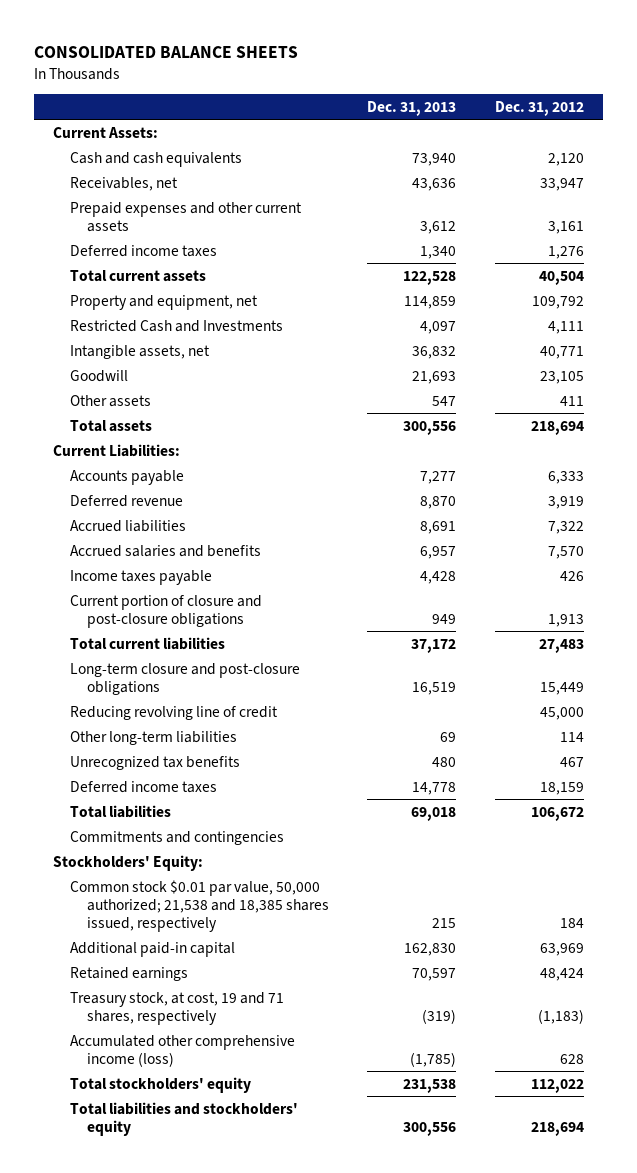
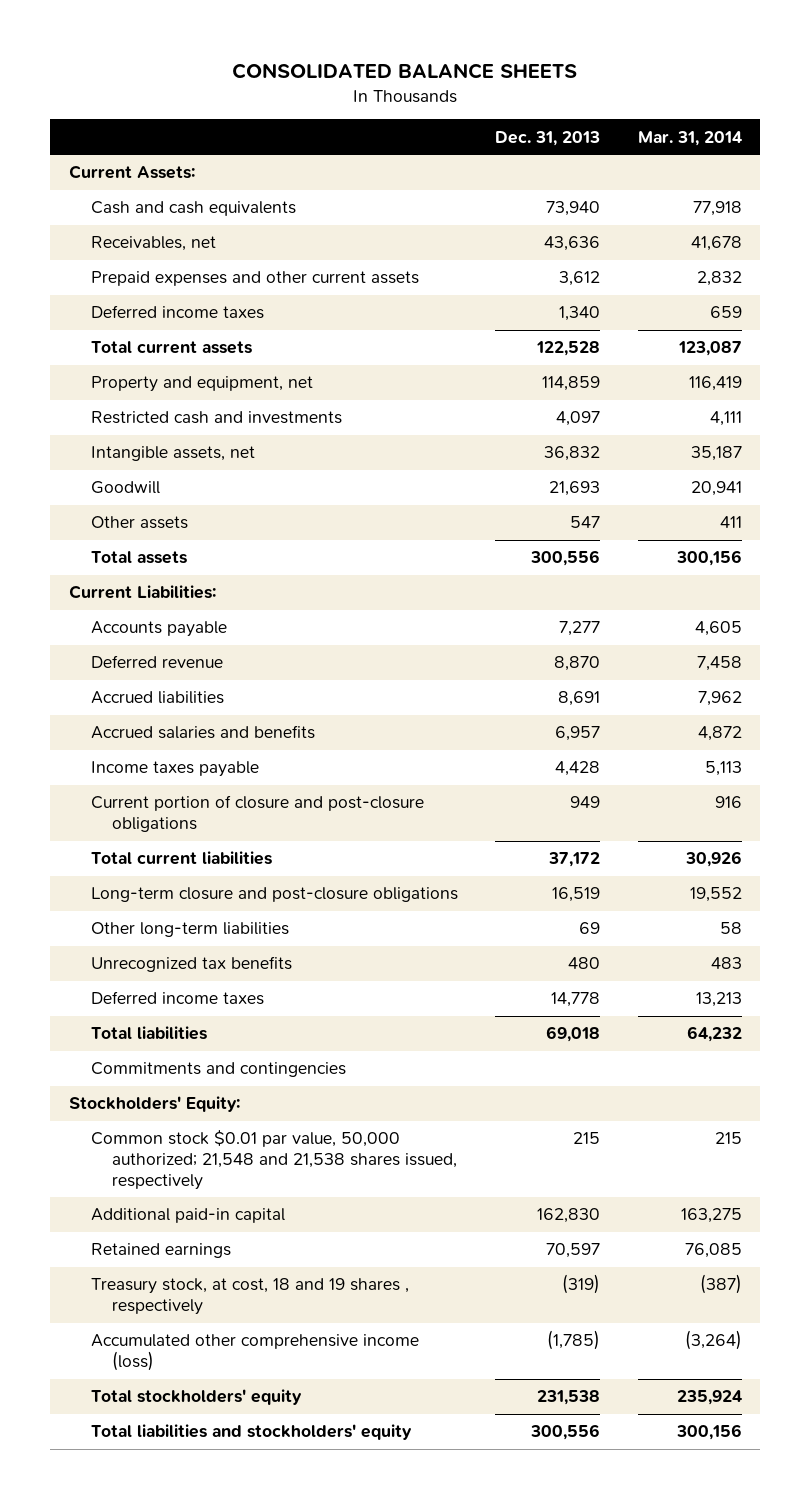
[494,100,584,116] Dec. 31, 2012 -> none
none -> [637,130,742,146] Mar. 31, 2014
[70,319,284,332] Restricted Cash and Investments -> [90,411,342,425] Restricted cash and investments
[70,705,279,720] Reducing revolving line of credit -> none
[70,879,330,932] Common stock $0.01 par value, 50,000 authorized; 21,538 and 18,385 shares issued, respectively -> [90,1130,458,1191] Common stock $0.01 par value, 50,000 authorized; 21,548 and 21,538 shares issued, respectively
[70,991,285,1025] Treasury stock, at cost, 19 and 71 shares, respectively -> [90,1278,409,1316] Treasury stock, at cost, 18 and 19 shares , respectively

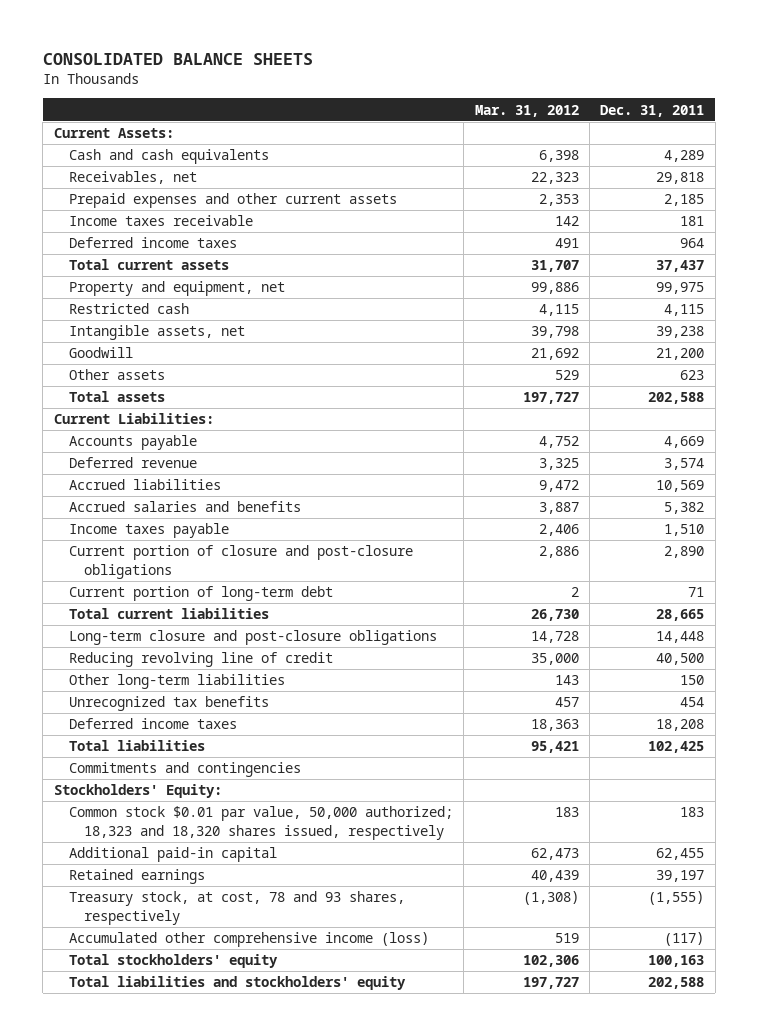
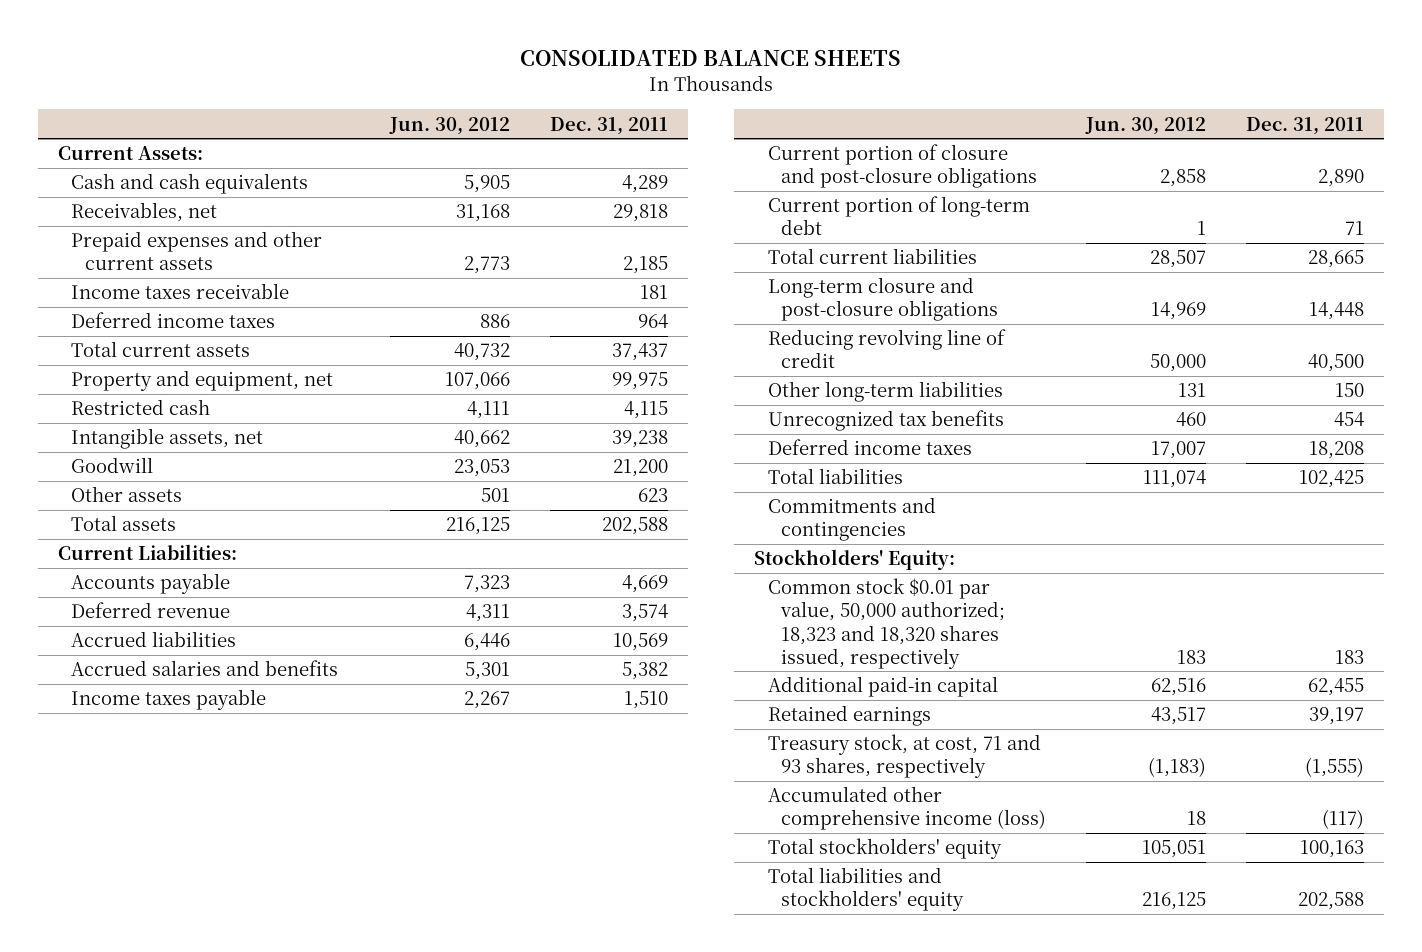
[474,104,579,117] Mar. 31, 2012 -> none
none -> [388,116,510,135] Jun. 30, 2012
[68,891,405,925] Treasury stock, at cost, 78 and 93 shares, respectively -> [767,734,1041,779] Treasury stock, at cost, 71 and 93 shares, respectively

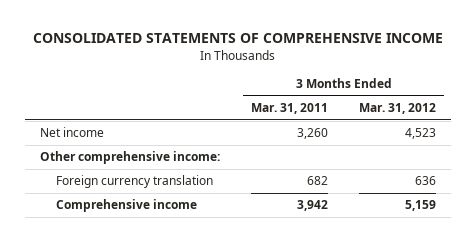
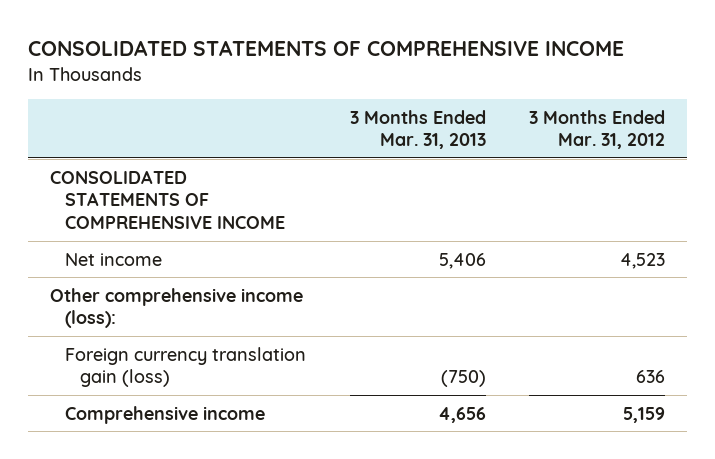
[251,103,329,115] Mar. 31, 2011 -> none
none -> [349,109,486,150] 3 Months Ended Mar. 31, 2013
none -> [49,169,285,229] CONSOLIDATED STATEMENTS OF COMPREHENSIVE INCOME
[40,151,221,165] Other comprehensive income: -> [49,287,303,329] Other comprehensive income (loss):
[55,175,213,189] Foreign currency translation -> [64,346,306,388] Foreign currency translation gain (loss)

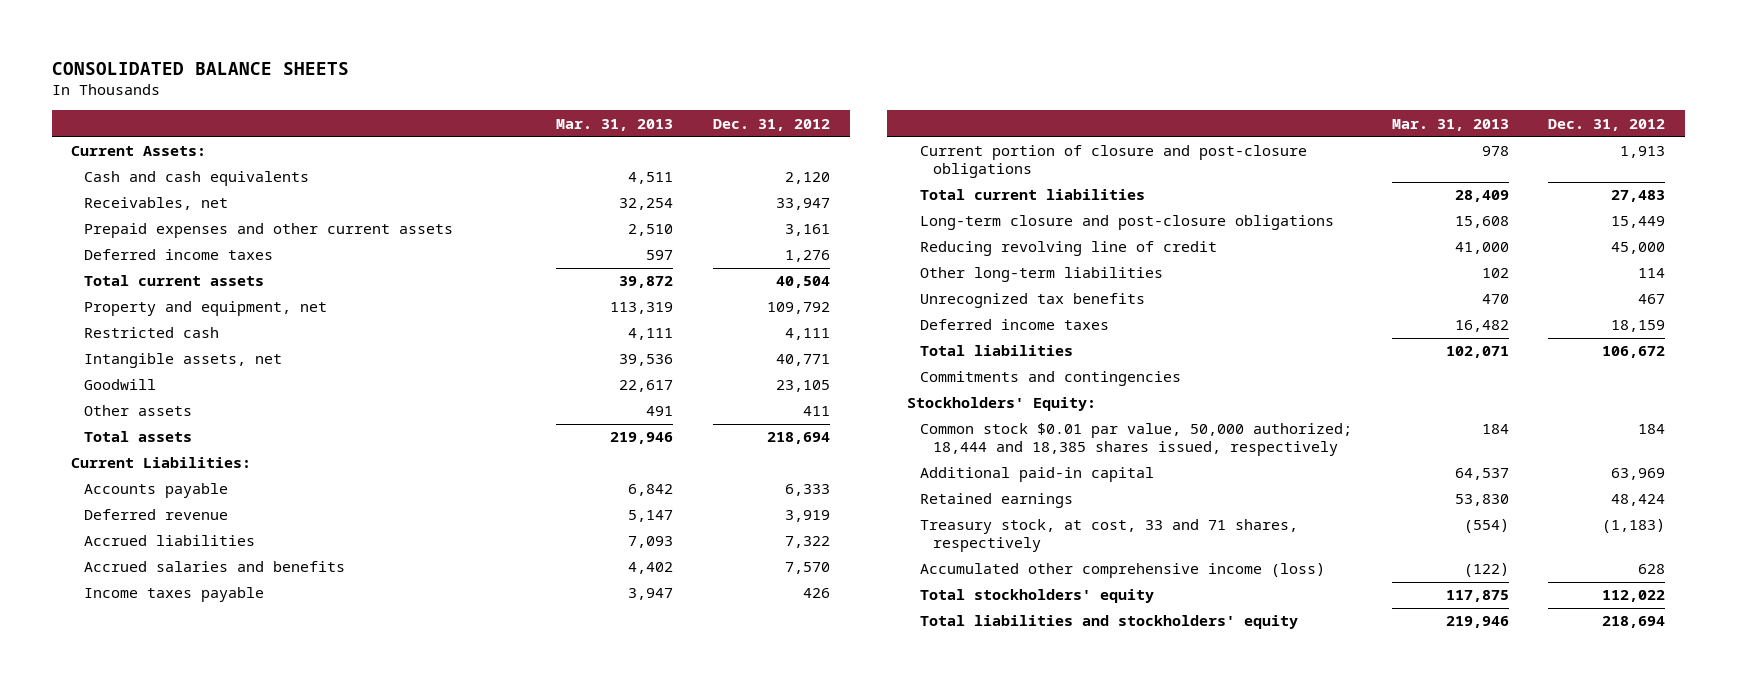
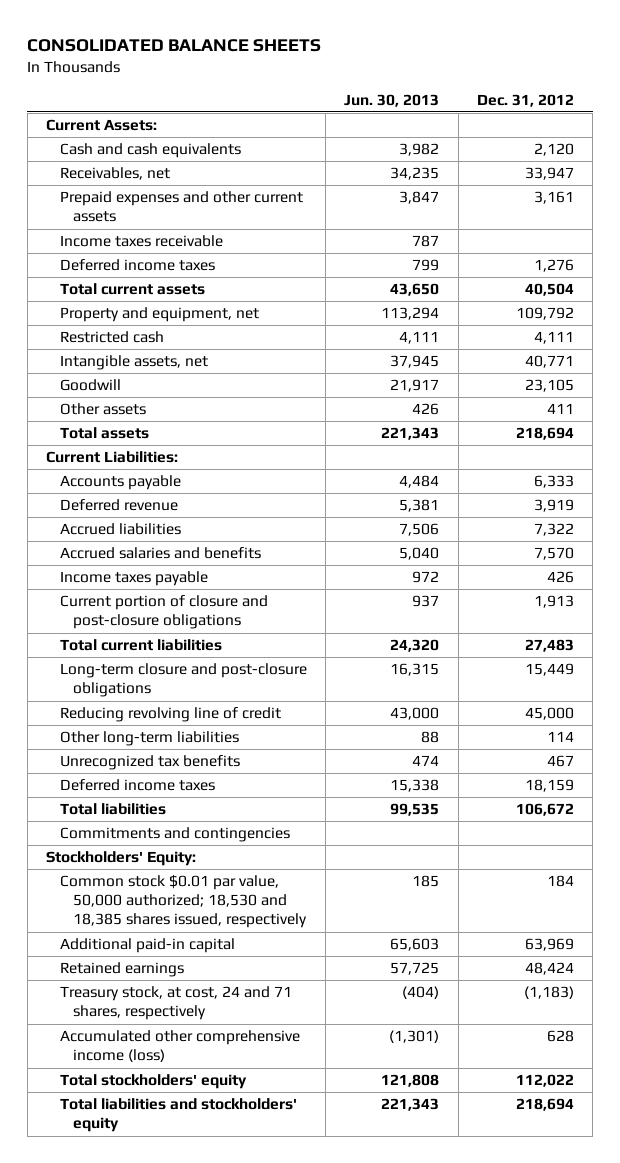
[556,118,674,131] Mar. 31, 2013 -> none
none -> [344,93,440,107] Jun. 30, 2013
none -> [59,235,223,248] Income taxes receivable
[920,423,1353,457] Common stock $0.01 par value, 50,000 authorized; 18,444 and 18,385 shares issued, respectively -> [59,875,308,929] Common stock $0.01 par value, 50,000 authorized; 18,530 and 18,385 shares issued, respectively
[920,519,1299,553] Treasury stock, at cost, 33 and 71 shares, respectively -> [59,986,292,1021] Treasury stock, at cost, 24 and 71 shares, respectively

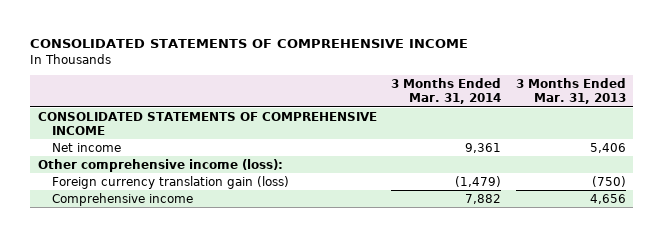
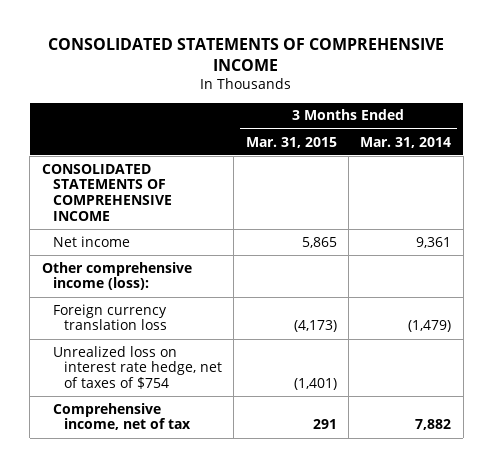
[516,77,627,105] 3 Months Ended Mar. 31, 2013 -> none
none -> [245,136,337,148] Mar. 31, 2015
[51,175,289,189] Foreign currency translation gain (loss) -> [52,303,167,331] Foreign currency translation loss
none -> [52,345,222,390] Unrealized loss on interest rate hedge, net of taxes of $754
[51,192,193,206] Comprehensive income -> [52,402,191,431] Comprehensive income, net of tax

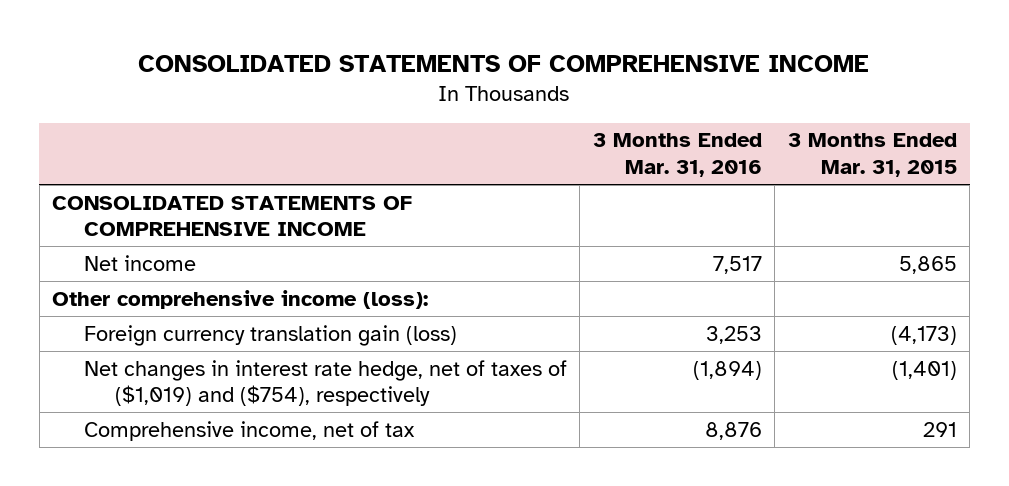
[360,136,452,148] Mar. 31, 2014 -> none
none -> [592,133,762,178] 3 Months Ended Mar. 31, 2016
[52,303,167,331] Foreign currency translation loss -> [83,324,457,346] Foreign currency translation gain (loss)
[52,345,222,390] Unrealized loss on interest rate hedge, net of taxes of $754 -> [83,359,567,407] Net changes in interest rate hedge, net of taxes of ($1,019) and ($754), respectively

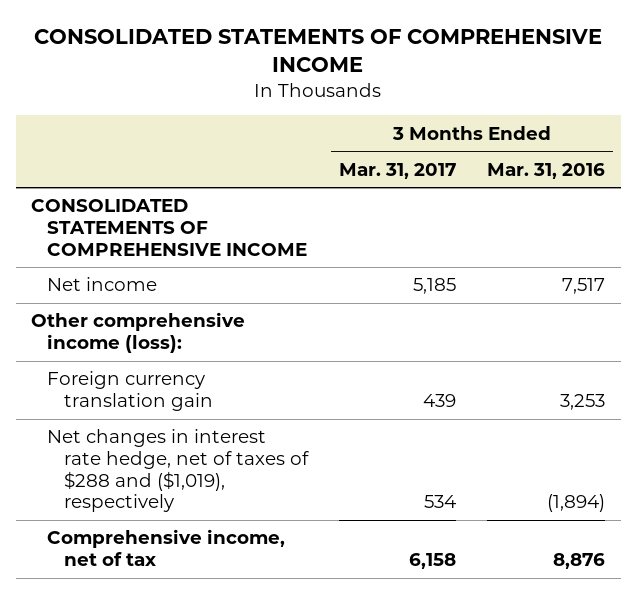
[787,133,957,178] 3 Months Ended Mar. 31, 2015 -> none
none -> [338,162,456,179] Mar. 31, 2017
[83,324,457,346] Foreign currency translation gain (loss) -> [47,371,213,411] Foreign currency translation gain
[83,359,567,407] Net changes in interest rate hedge, net of taxes of ($1,019) and ($754), respectively -> [47,429,309,513] Net changes in interest rate hedge, net of taxes of $288 and ($1,019), respectively

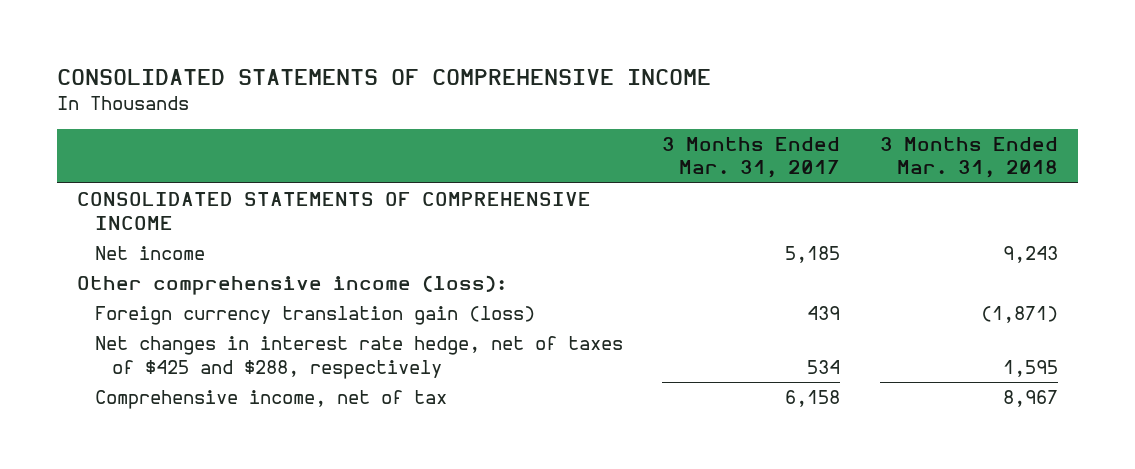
[486,162,605,179] Mar. 31, 2016 -> none
none -> [880,136,1059,179] 3 Months Ended Mar. 31, 2018
[47,371,213,411] Foreign currency translation gain -> [94,306,535,326] Foreign currency translation gain (loss)
[47,429,309,513] Net changes in interest rate hedge, net of taxes of $288 and ($1,019), respectively -> [94,336,623,379] Net changes in interest rate hedge, net of taxes of $425 and $288, respectively

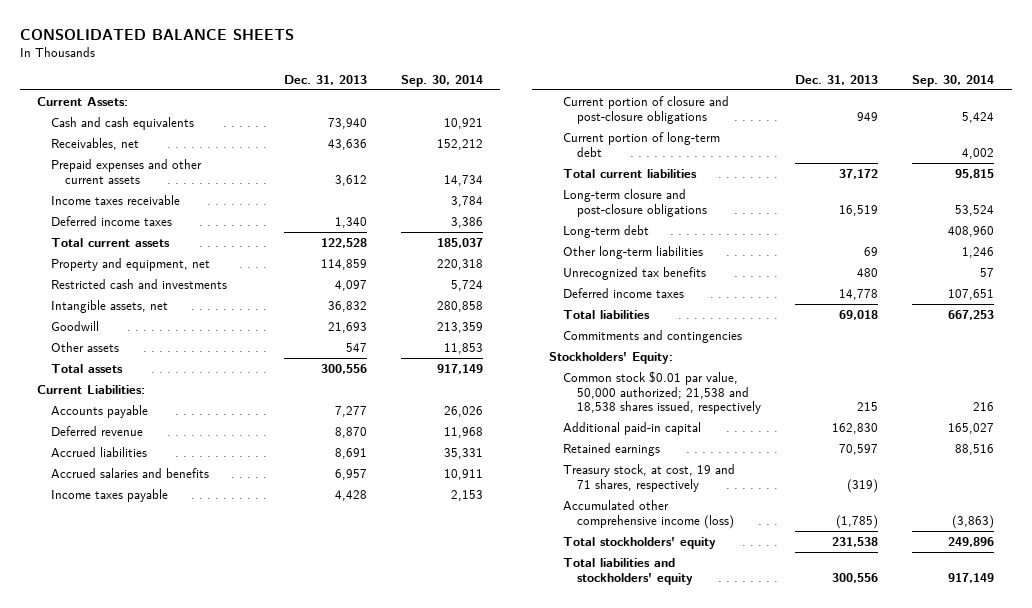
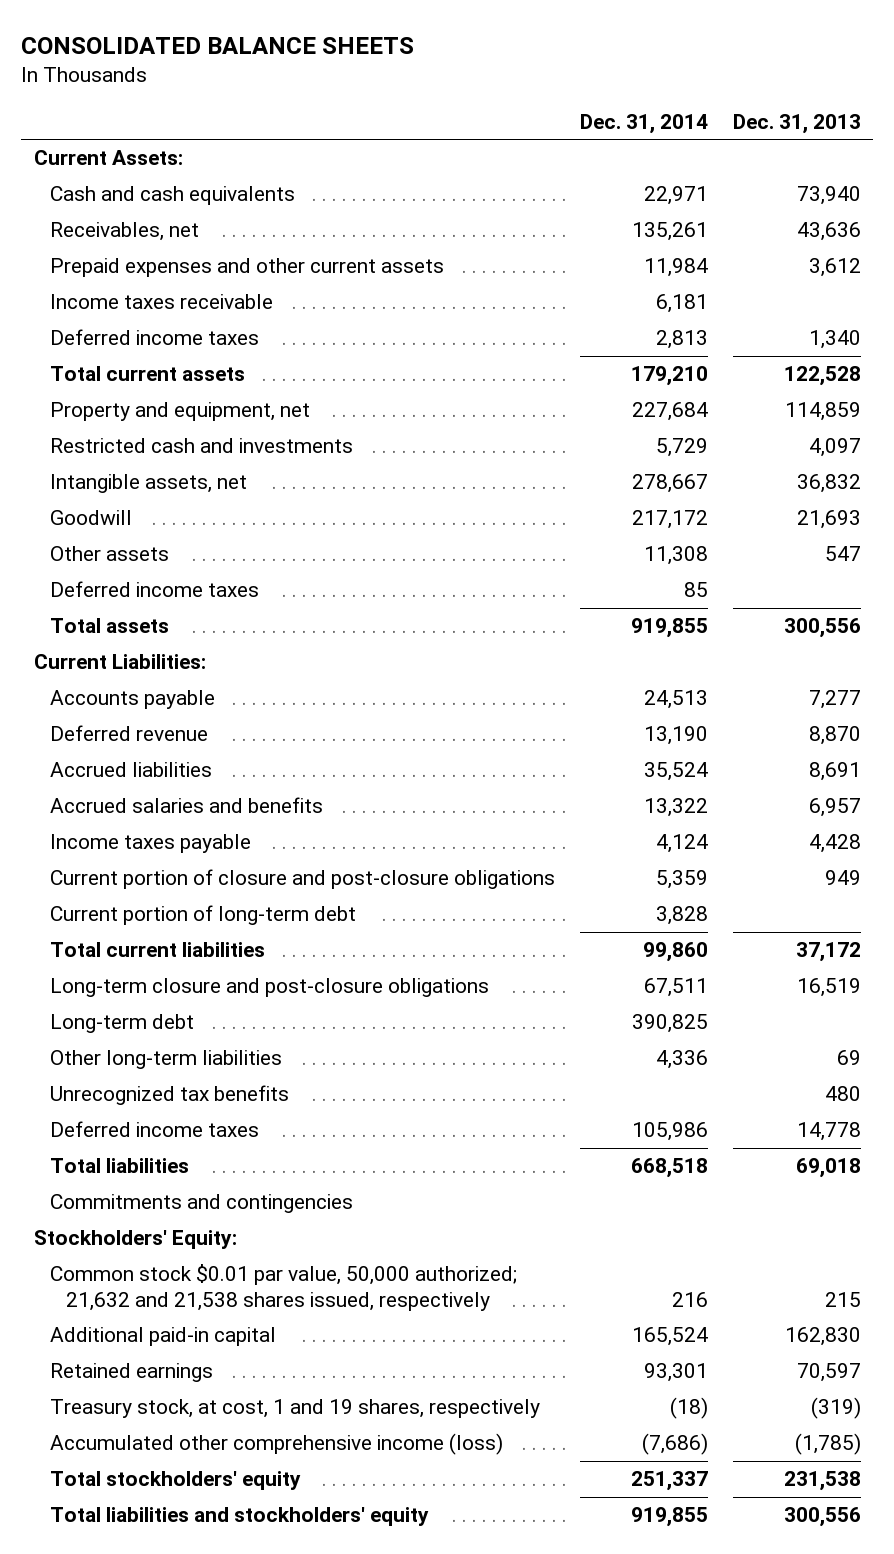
[400,74,483,87] Sep. 30, 2014 -> none
none -> [579,113,708,134] Dec. 31, 2014
none -> [49,581,259,598] Deferred income taxes
[562,370,761,415] Common stock $0.01 par value, 50,000 authorized; 21,538 and 18,538 shares issued, respectively -> [49,1264,517,1312] Common stock $0.01 par value, 50,000 authorized; 21,632 and 21,538 shares issued, respectively
[562,463,735,492] Treasury stock, at cost, 19 and 71 shares, respectively -> [49,1399,540,1419] Treasury stock, at cost, 1 and 19 shares, respectively

